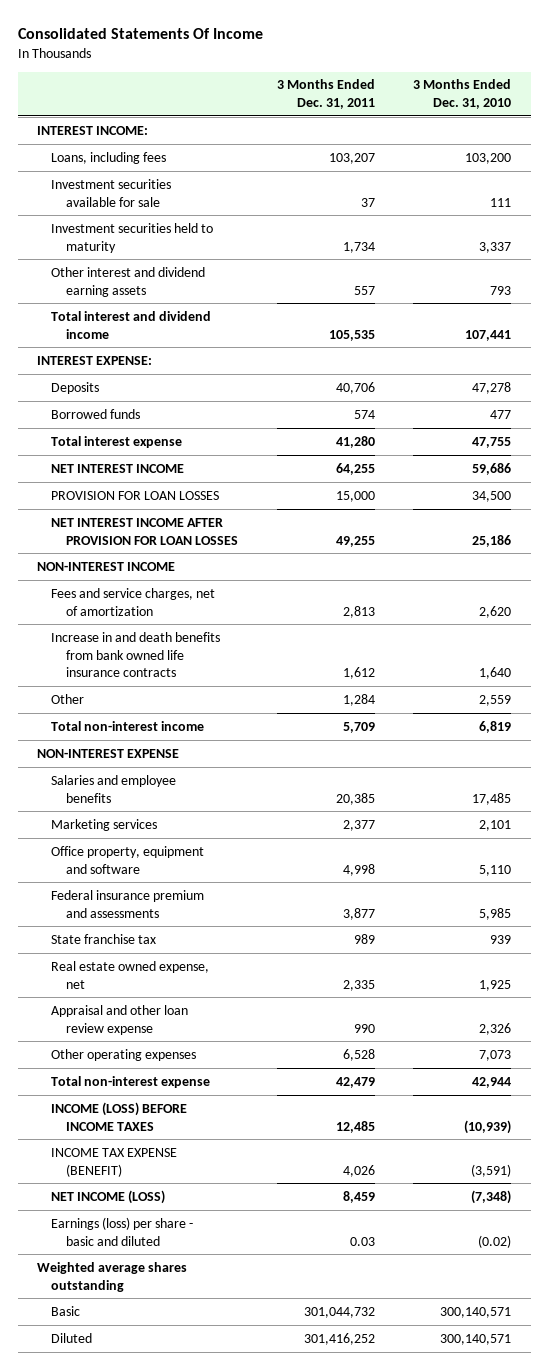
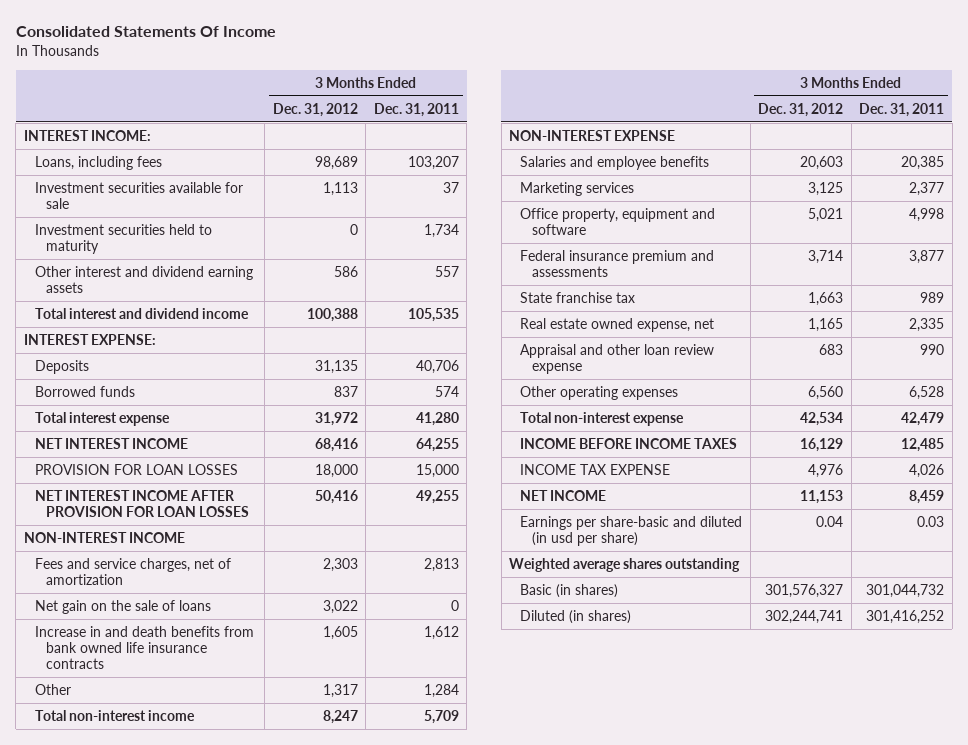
[413,79,512,110] 3 Months Ended Dec. 31, 2010 -> none
none -> [272,102,358,117] Dec. 31, 2012
none -> [34,600,211,615] Net gain on the sale of loans
[51,1101,188,1131] INCOME (LOSS) BEFORE INCOME TAXES -> [520,438,738,450] INCOME BEFORE INCOME TAXES
[51,1147,178,1177] INCOME TAX EXPENSE (BENEFIT) -> [520,464,671,476] INCOME TAX EXPENSE
[51,1189,166,1204] NET INCOME (LOSS) -> [520,490,607,502] NET INCOME
[51,1216,194,1246] Earnings (loss) per share - basic and diluted -> [520,516,743,547] Earnings per share-basic and diluted (in usd per share)
[51,1305,81,1316] Basic -> [520,584,619,599] Basic (in shares)
[51,1332,93,1343] Diluted -> [520,610,632,625] Diluted (in shares)

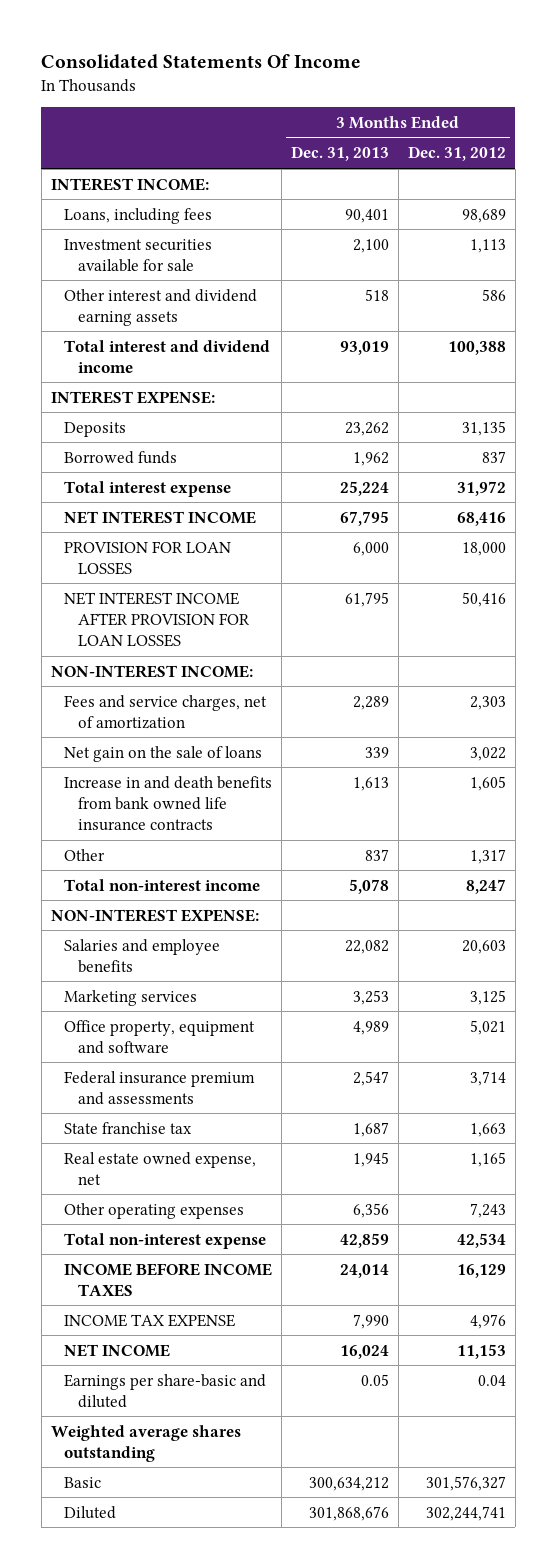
[373,102,459,117] Dec. 31, 2011 -> none
none -> [290,146,389,162] Dec. 31, 2013
[34,224,212,255] Investment securities held to maturity -> none
[23,532,185,544] NON-INTEREST INCOME -> [50,664,253,678] NON-INTEREST INCOME:
[509,130,676,142] NON-INTEREST EXPENSE -> [50,908,259,922] NON-INTEREST EXPENSE:
[520,344,715,375] Appraisal and other loan review expense -> none
[808,386,844,401] 6,560 -> [469,1202,506,1218] 7,243
[520,516,743,547] Earnings per share-basic and diluted (in usd per share) -> [64,1373,267,1408] Earnings per share-basic and diluted
[520,584,619,599] Basic (in shares) -> [64,1476,102,1488] Basic
[520,610,632,625] Diluted (in shares) -> [64,1505,117,1519] Diluted

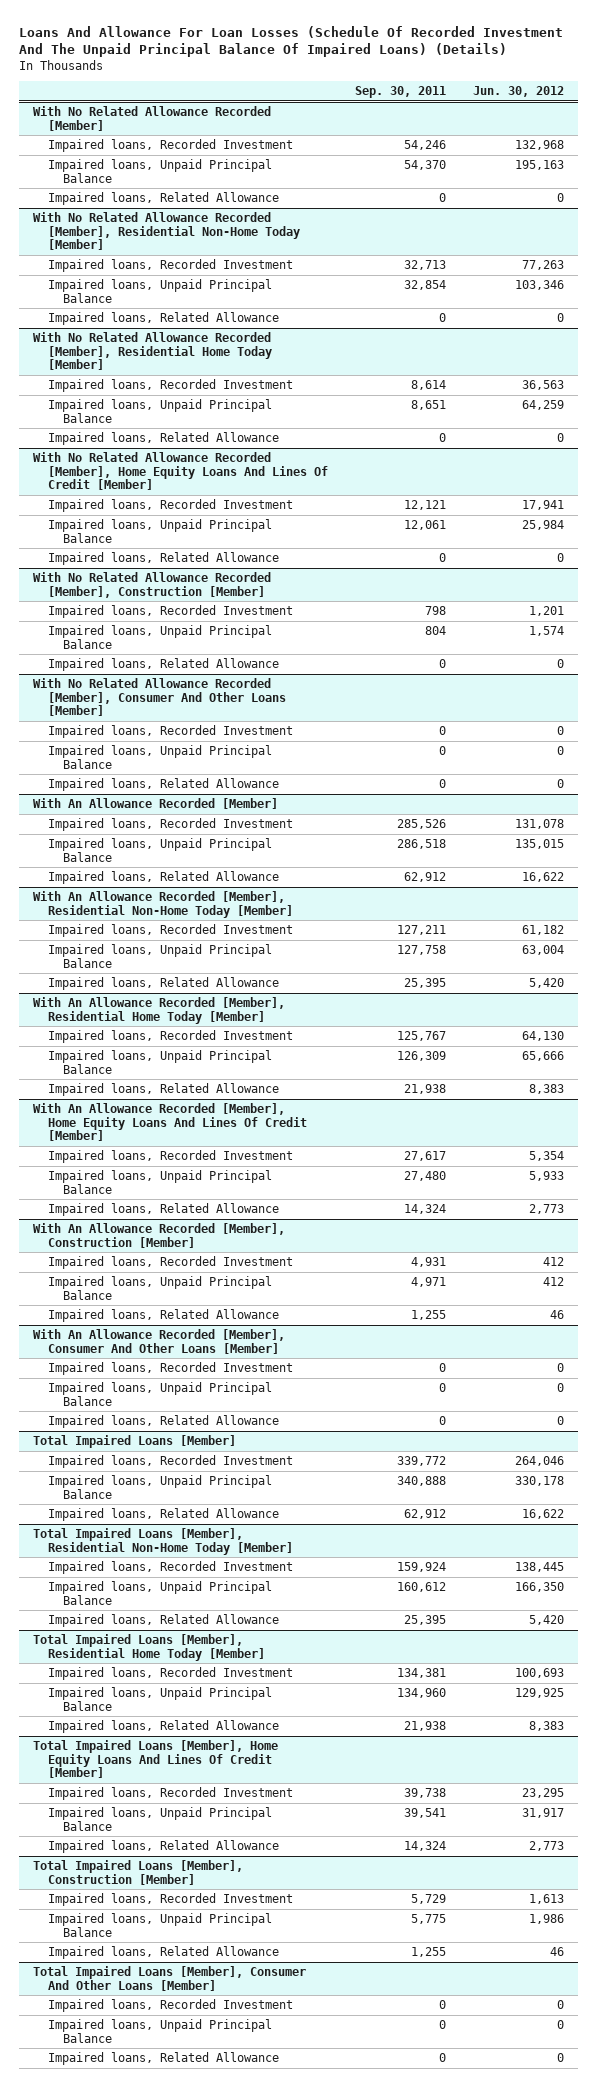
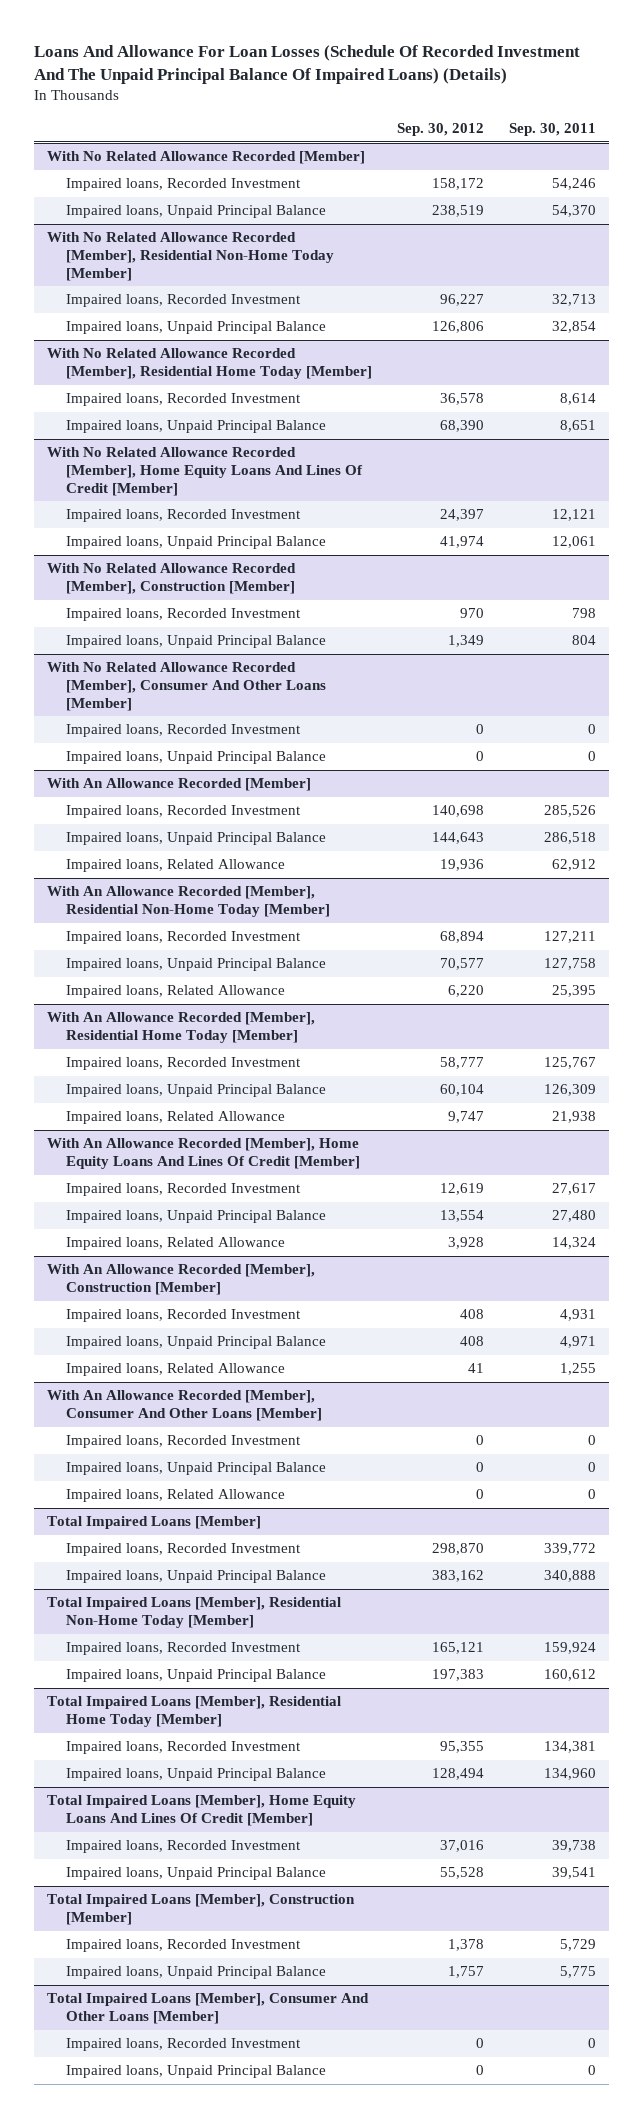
[473,85,565,97] Jun. 30, 2012 -> none
none -> [397,123,485,137] Sep. 30, 2012
[48,192,280,206] Impaired loans, Related Allowance -> none
[48,312,280,326] Impaired loans, Related Allowance -> none
[48,432,280,446] Impaired loans, Related Allowance -> none
[48,552,280,566] Impaired loans, Related Allowance -> none
[48,658,280,672] Impaired loans, Related Allowance -> none
[48,778,280,792] Impaired loans, Related Allowance -> none
[48,1508,280,1522] Impaired loans, Related Allowance -> none
[48,1614,280,1628] Impaired loans, Related Allowance -> none
[48,1720,280,1734] Impaired loans, Related Allowance -> none
[48,1840,280,1854] Impaired loans, Related Allowance -> none
[48,1946,280,1960] Impaired loans, Related Allowance -> none
[48,2052,280,2066] Impaired loans, Related Allowance -> none

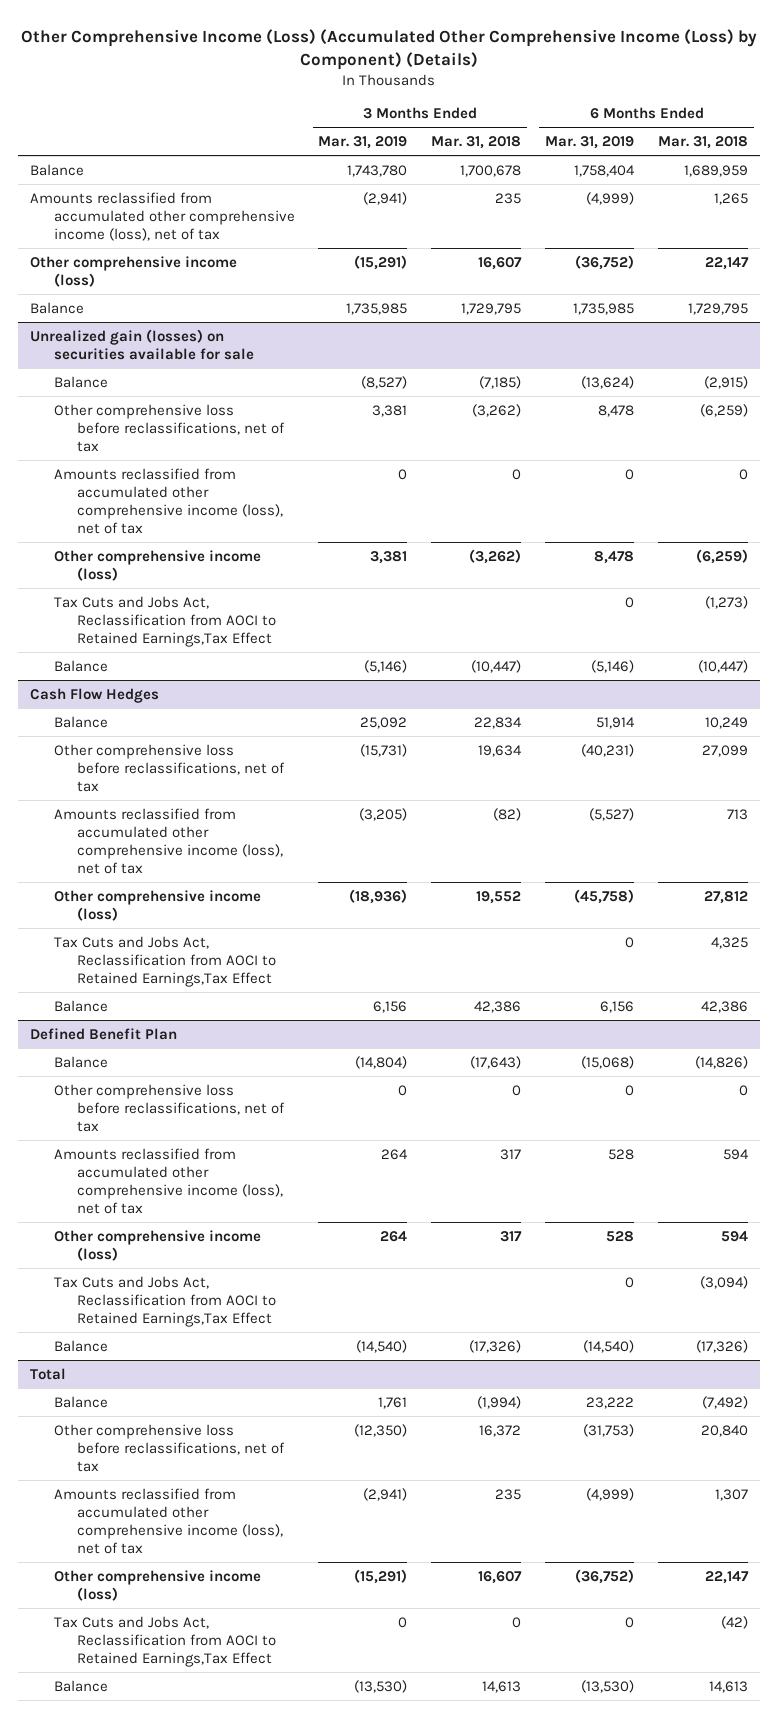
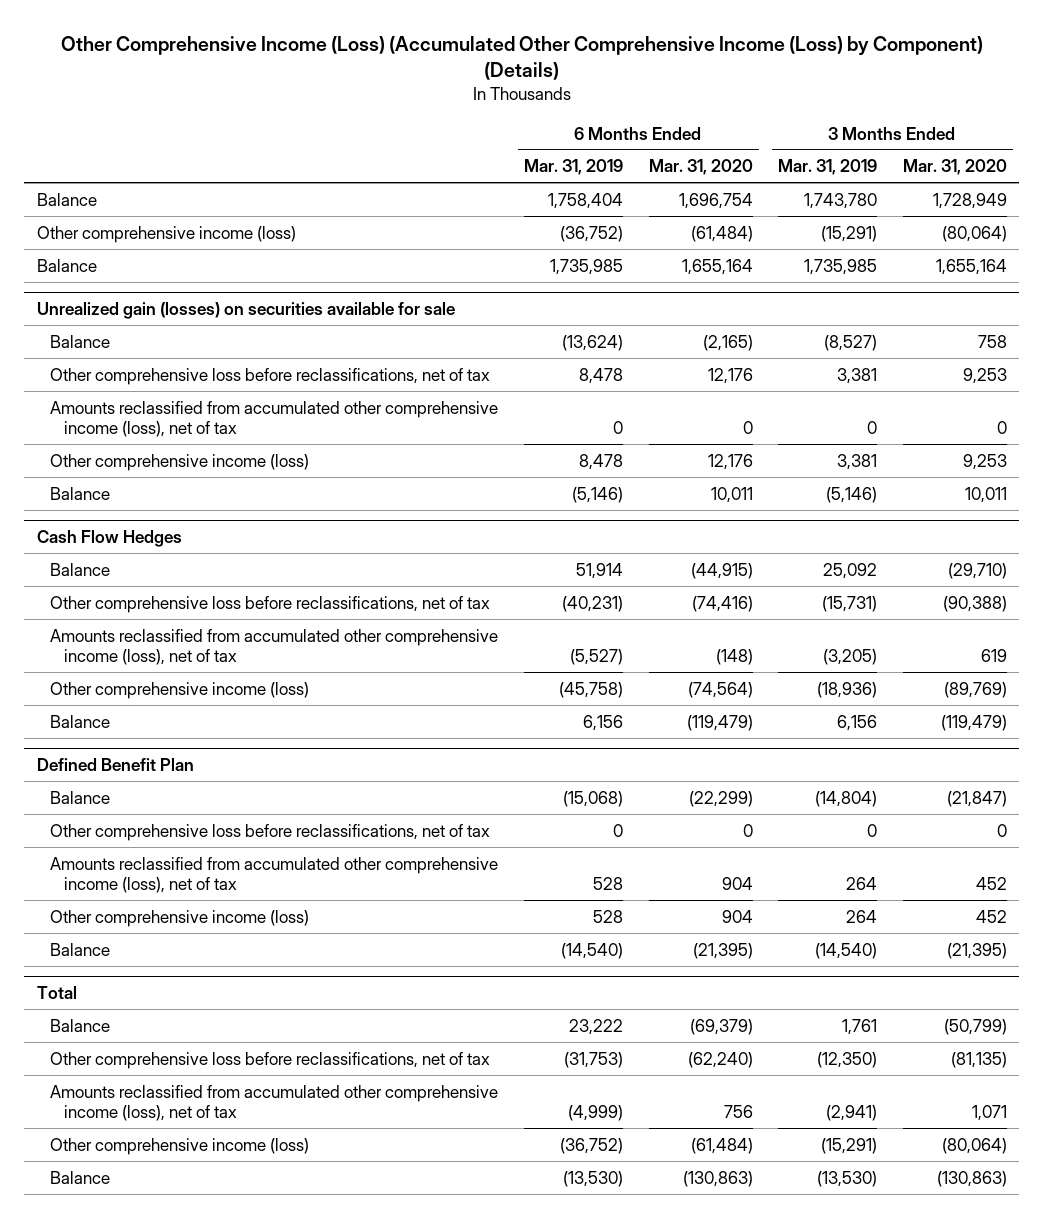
[431,135,522,149] Mar. 31, 2018 -> none
[658,135,749,149] Mar. 31, 2018 -> none
none -> [648,159,753,176] Mar. 31, 2020
none -> [902,159,1007,176] Mar. 31, 2020
[30,191,295,241] Amounts reclassified from accumulated other comprehensive income (loss), net of tax -> none
[53,595,276,647] Tax Cuts and Jobs Act, Reclassification from AOCI to Retained Earnings,Tax Effect -> none
[53,935,276,987] Tax Cuts and Jobs Act, Reclassification from AOCI to Retained Earnings,Tax Effect -> none
[53,1275,276,1327] Tax Cuts and Jobs Act, Reclassification from AOCI to Retained Earnings,Tax Effect -> none
[53,1615,276,1667] Tax Cuts and Jobs Act, Reclassification from AOCI to Retained Earnings,Tax Effect -> none

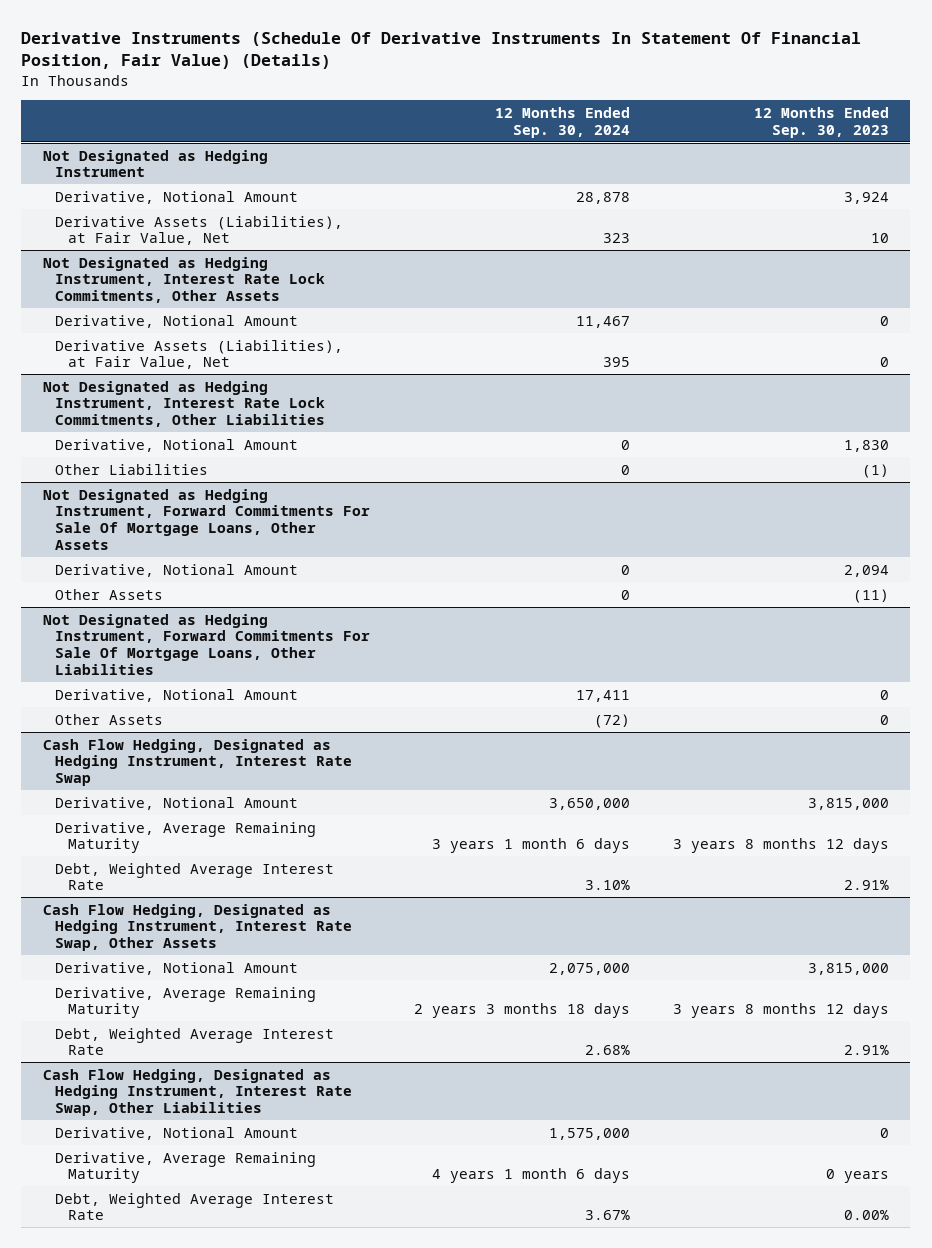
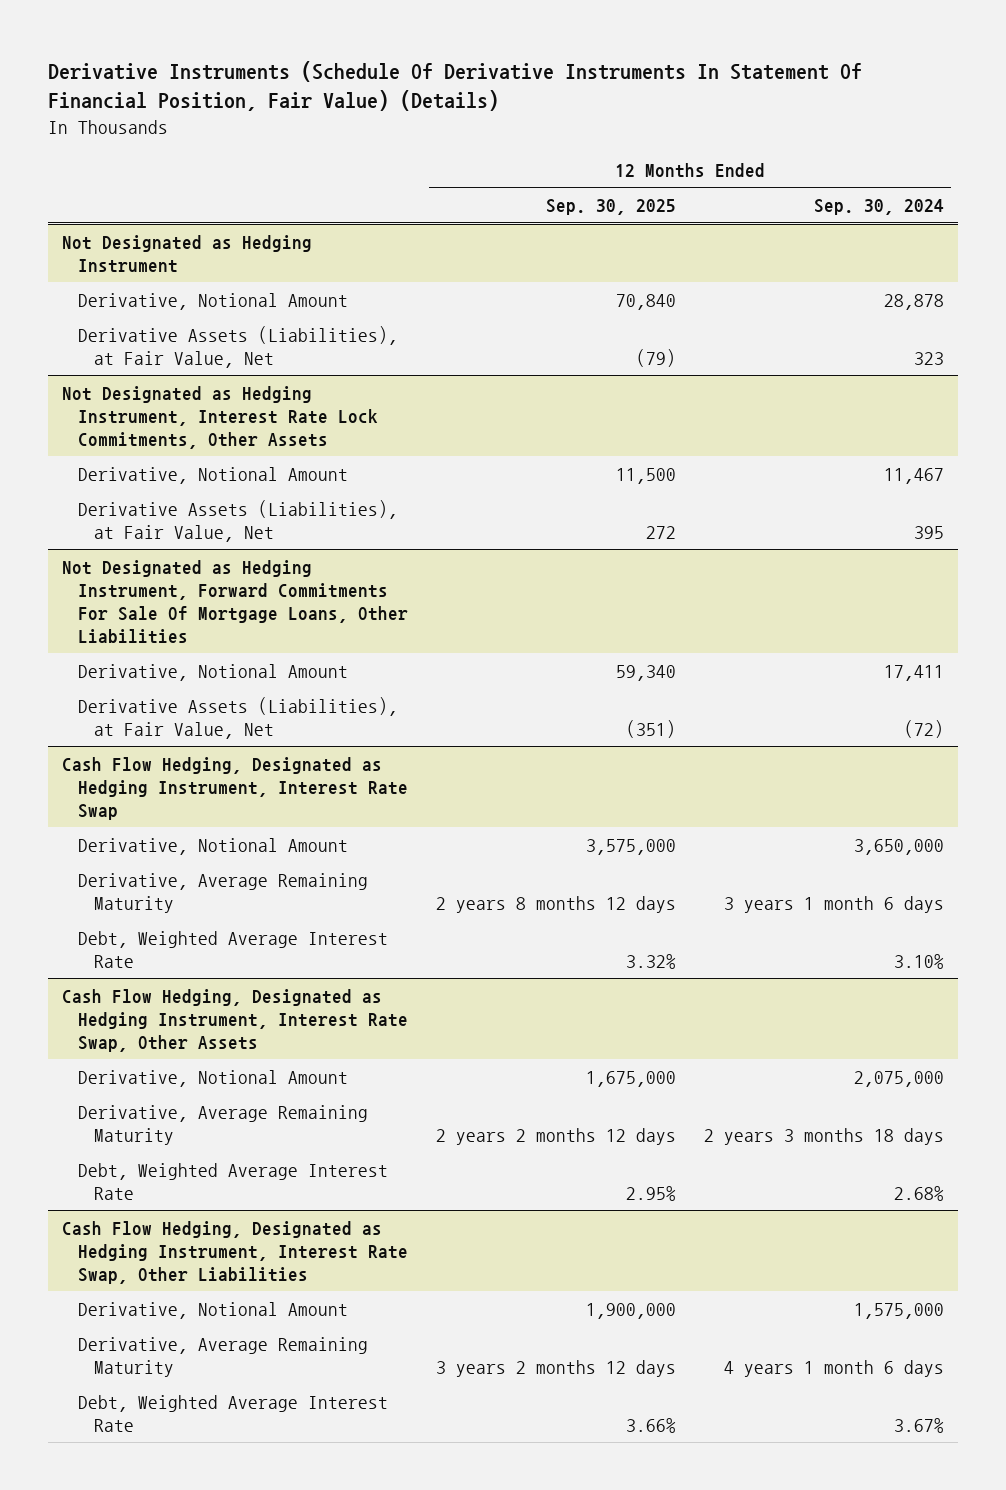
[753,106,889,138] 12 Months Ended Sep. 30, 2023 -> none
none -> [546,199,677,216] Sep. 30, 2025
[42,380,326,428] Not Designated as Hedging Instrument, Interest Rate Lock Commitments, Other Liabilities -> none
[55,438,299,452] Derivative, Notional Amount -> none
[55,463,209,475] Other Liabilities -> none
[42,488,371,550] Not Designated as Hedging Instrument, Forward Commitments For Sale Of Mortgage Loans, Other Assets -> none
[55,563,299,577] Derivative, Notional Amount -> none
[55,588,164,600] Other Assets -> none
[55,713,164,725] Other Assets -> none
none -> [78,696,399,739] Derivative Assets (Liabilities), at Fair Value, Net

